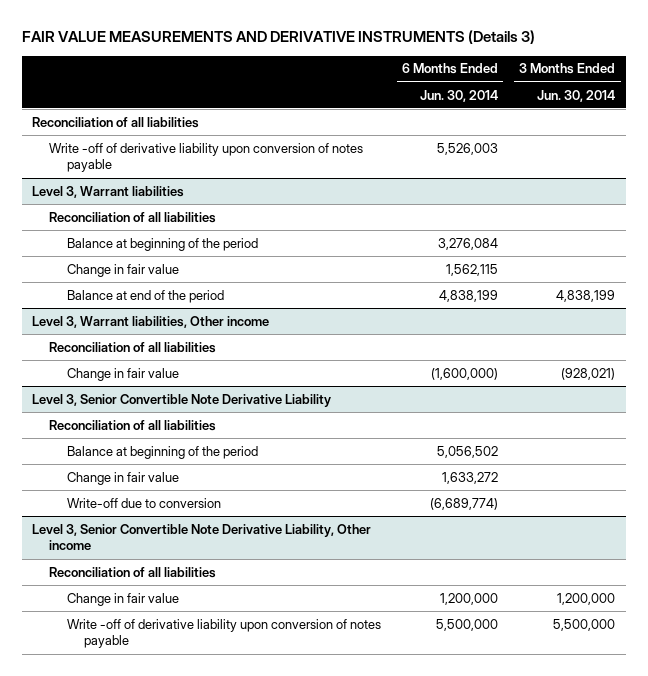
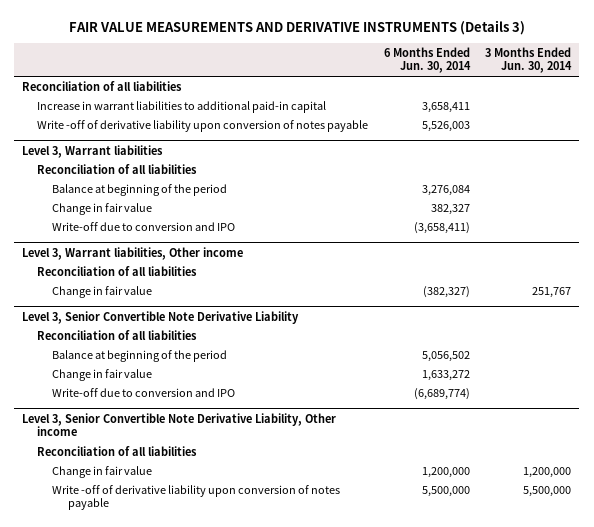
none -> [37,100,327,113] Increase in warrant liabilities to additional paid-in capital
[66,289,224,303] Balance at end of the period -> none
[445,263,498,276] 1,562,115 -> [430,203,470,215] 382,327
none -> [52,221,236,231] Write-off due to conversion and IPO
[430,367,498,380] (1,600,000) -> [422,285,470,298] (382,327)
[561,367,616,380] (928,021) -> [532,286,572,298] 251,767
[66,497,221,508] Write-off due to conversion -> [52,387,236,397] Write-off due to conversion and IPO

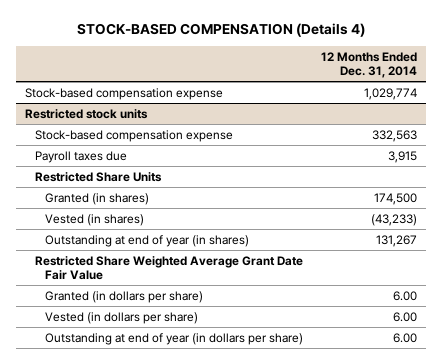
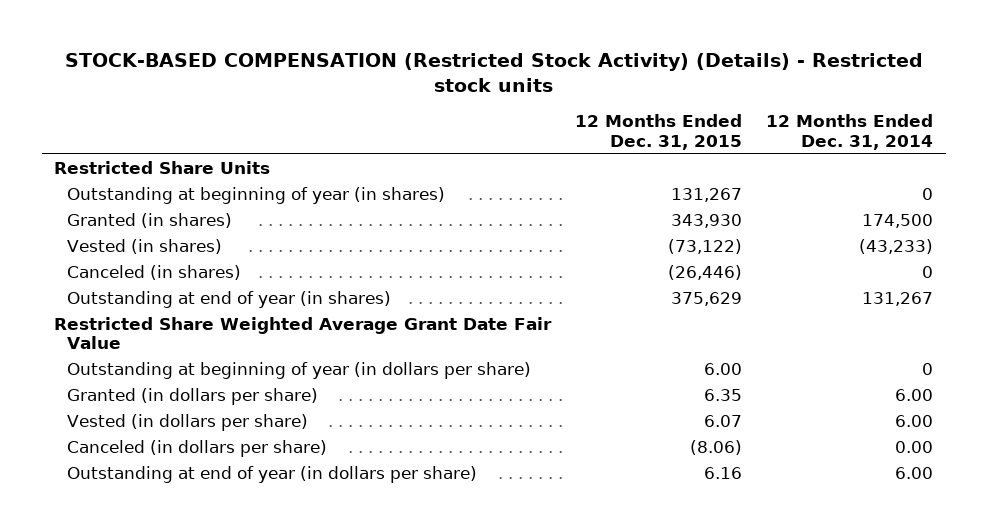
[76,23,365,38] STOCK-BASED COMPENSATION (Details 4) -> [64,53,923,93] STOCK-BASED COMPENSATION (Restricted Stock Activity) (Details) - Restricted stock units
none -> [575,114,743,150] 12 Months Ended Dec. 31, 2015
[24,87,223,100] Stock-based compensation expense -> none
[24,108,148,119] Restricted stock units -> none
[34,129,233,142] Stock-based compensation expense -> none
[34,150,127,163] Payroll taxes due -> none
none -> [66,186,445,204] Outstanding at beginning of year (in shares)
none -> [66,264,241,280] Canceled (in shares)
none -> [66,361,531,379] Outstanding at beginning of year (in dollars per share)
none -> [66,439,327,457] Canceled (in dollars per share)

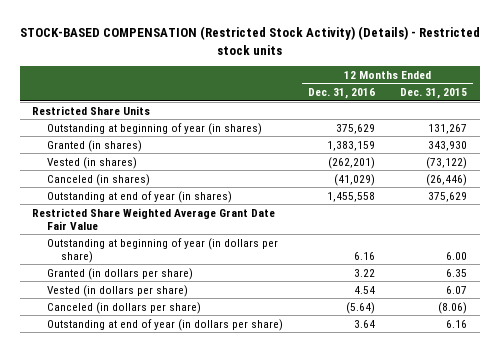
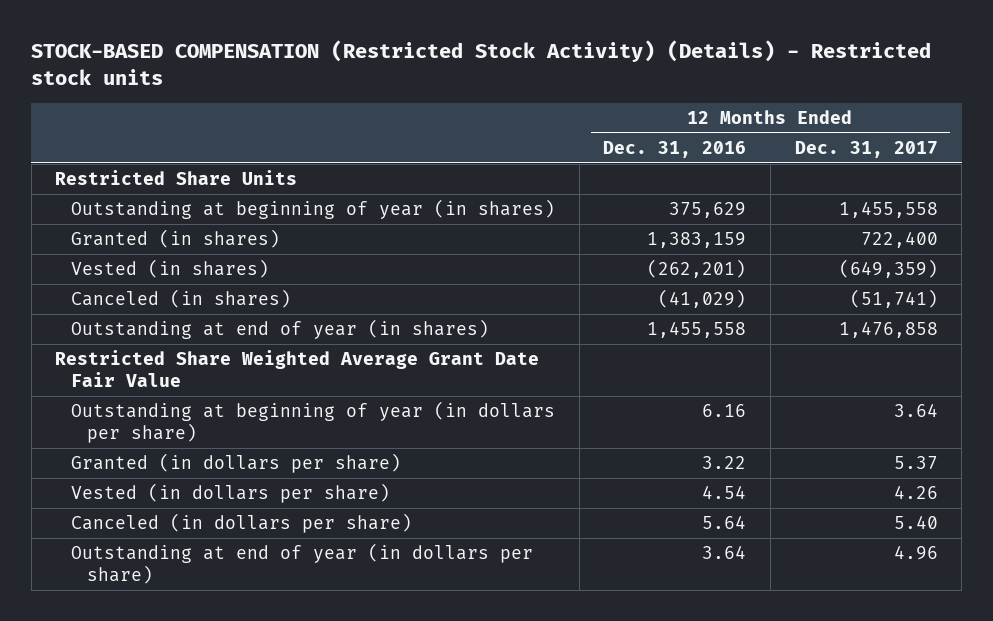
[400,88,468,100] Dec. 31, 2015 -> none
none -> [794,140,938,158] Dec. 31, 2017
[345,301,375,314] (5.64) -> [702,515,747,530] 5.64

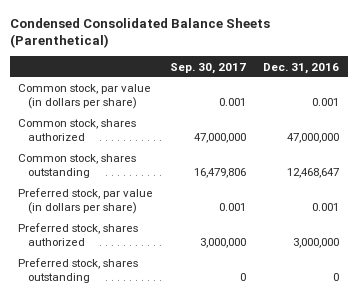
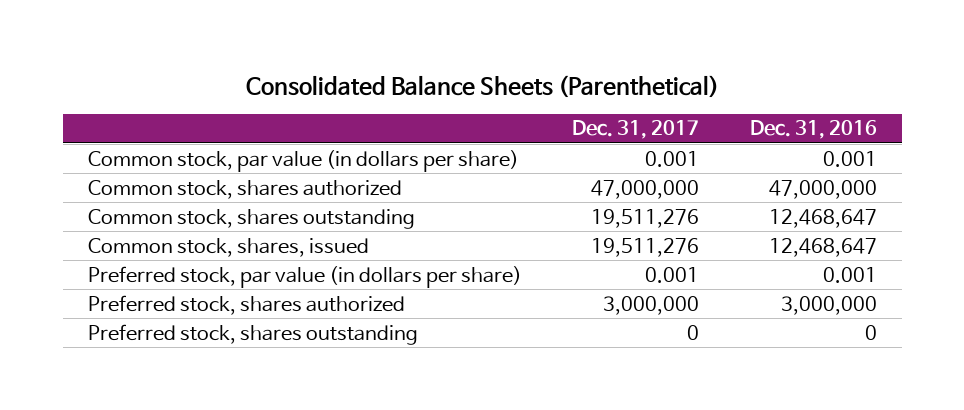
[10,17,271,49] Condensed Consolidated Balance Sheets (Parenthetical) -> [246,74,720,98] Consolidated Balance Sheets (Parenthetical)
[170,62,247,74] Sep. 30, 2017 -> none
none -> [572,120,700,140] Dec. 31, 2017
none -> [87,237,369,257] Common stock, shares, issued

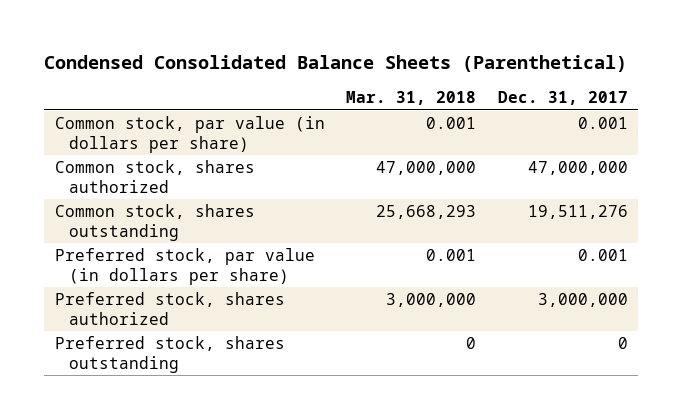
[246,74,720,98] Consolidated Balance Sheets (Parenthetical) -> [44,55,628,73] Condensed Consolidated Balance Sheets (Parenthetical)
[749,120,877,140] Dec. 31, 2016 -> none
none -> [346,91,477,106] Mar. 31, 2018
[87,237,369,257] Common stock, shares, issued -> none

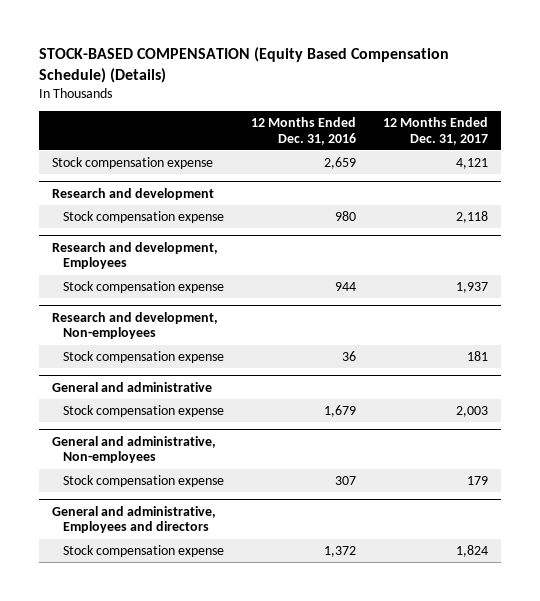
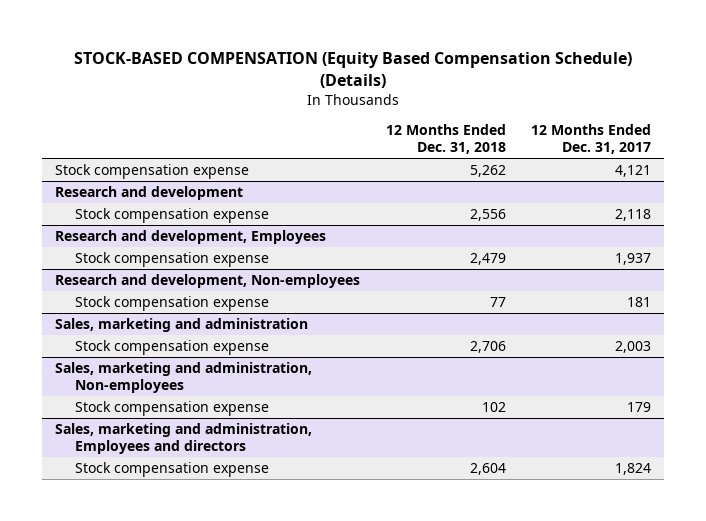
[250,117,356,145] 12 Months Ended Dec. 31, 2016 -> none
none -> [385,124,506,155] 12 Months Ended Dec. 31, 2018
[52,381,213,392] General and administrative -> [55,318,309,333] Sales, marketing and administration
[52,435,217,464] General and administrative, Non-employees -> none
none -> [55,362,313,394] Sales, marketing and administration, Non-employees
[52,505,217,534] General and administrative, Employees and directors -> none
none -> [55,423,313,455] Sales, marketing and administration, Employees and directors

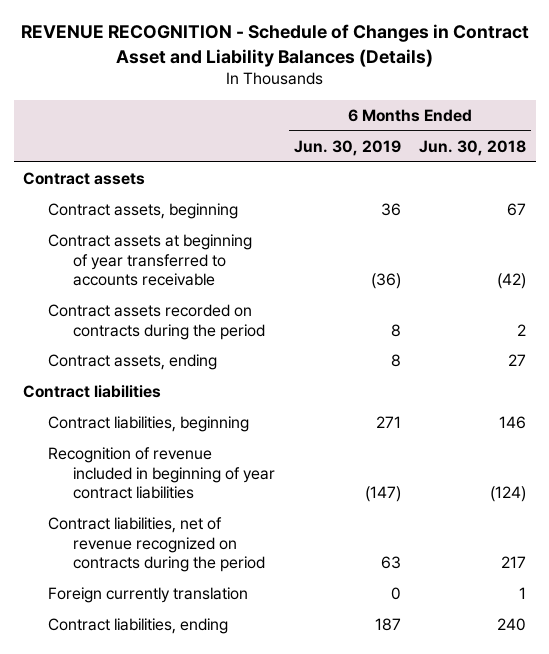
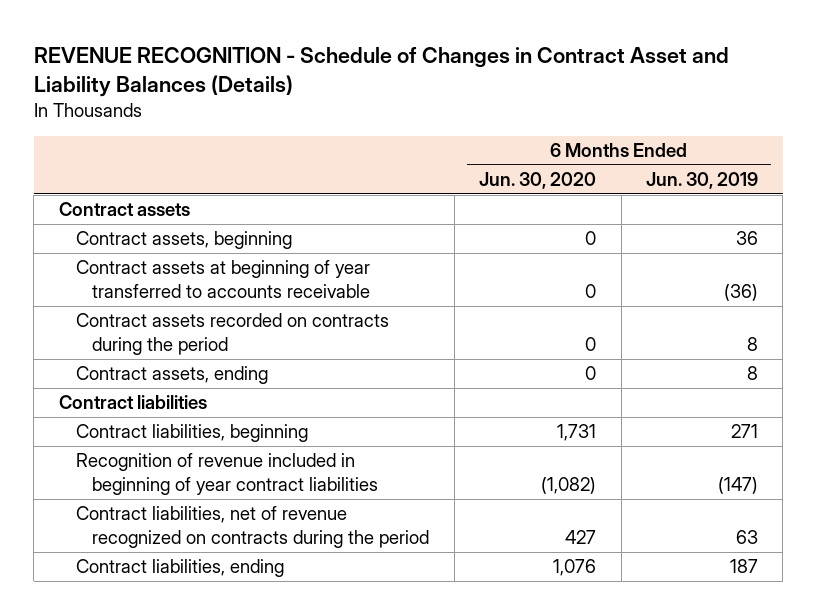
[419,139,527,156] Jun. 30, 2018 -> none
none -> [479,172,597,190] Jun. 30, 2020
[47,586,248,603] Foreign currently translation -> none

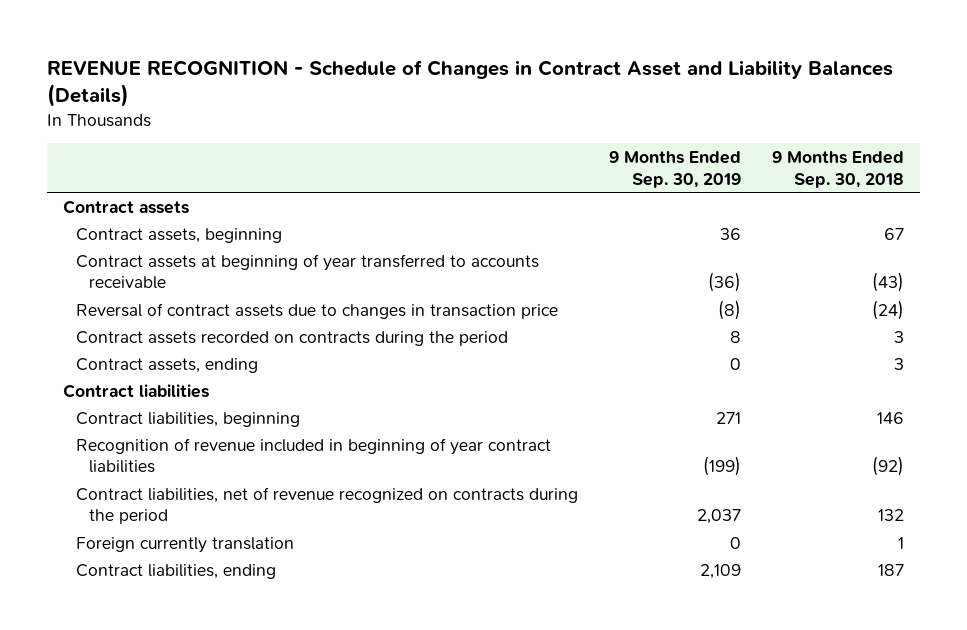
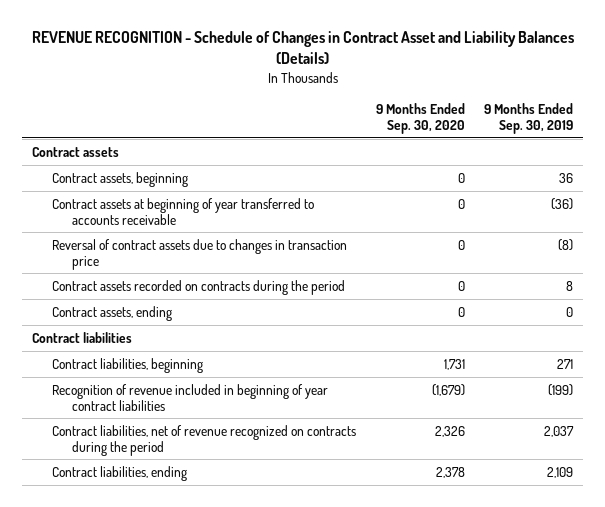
[772,150,905,188] 9 Months Ended Sep. 30, 2018 -> none
none -> [375,103,465,135] 9 Months Ended Sep. 30, 2020
[76,536,295,553] Foreign currently translation -> none

